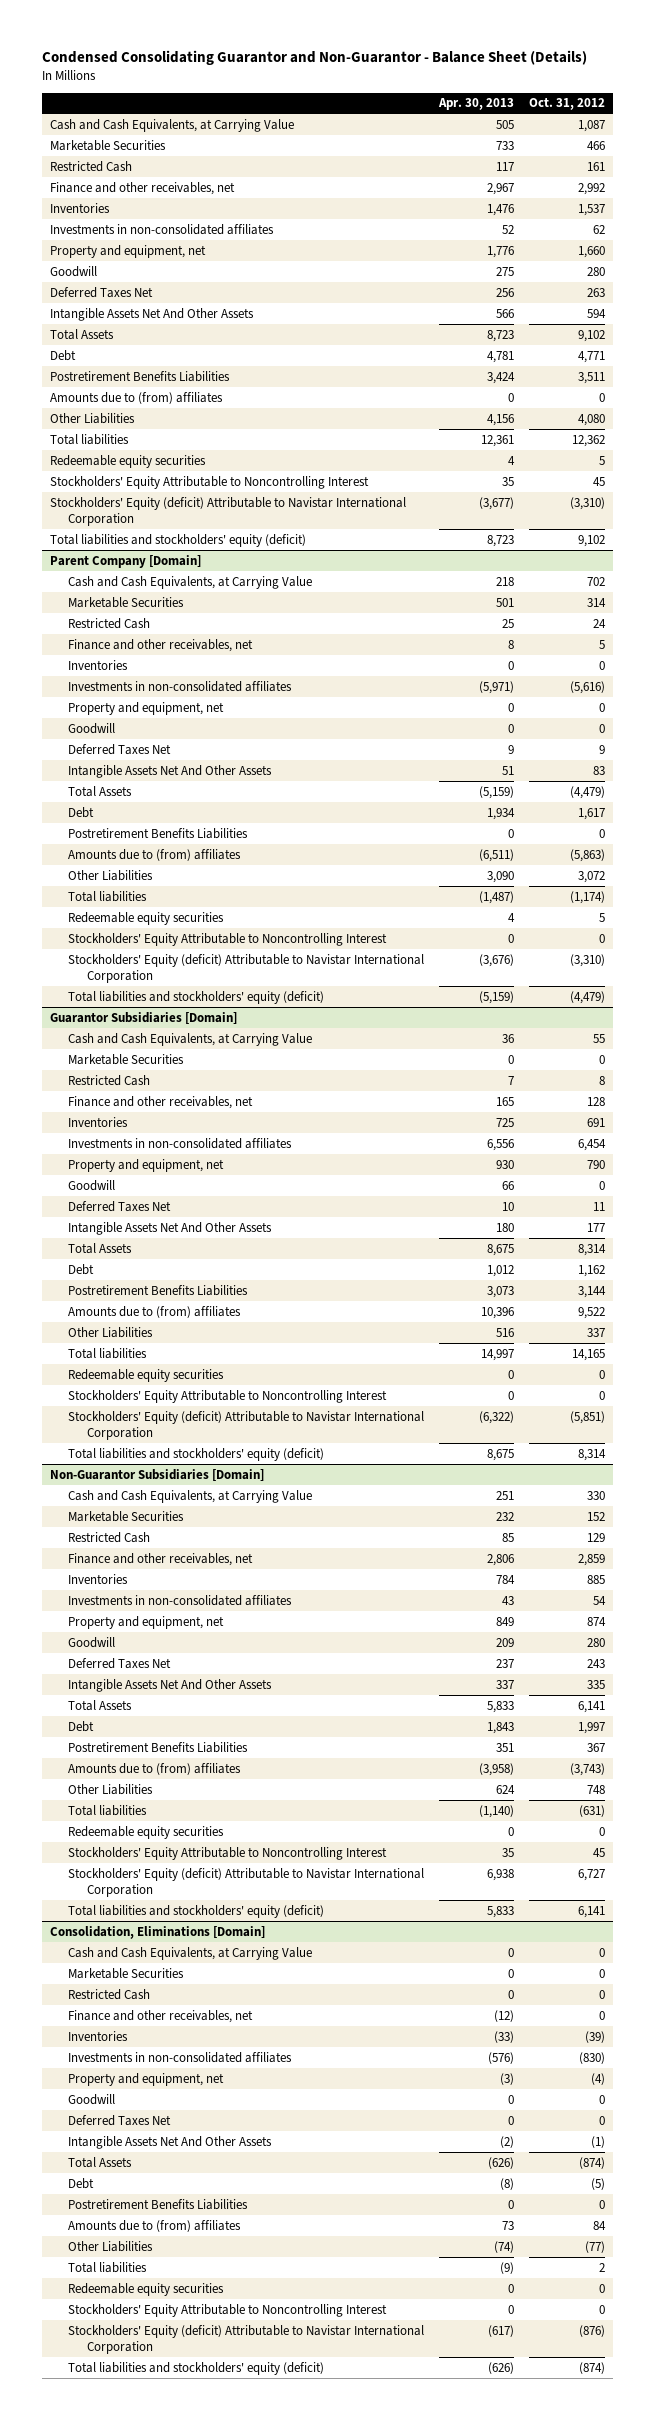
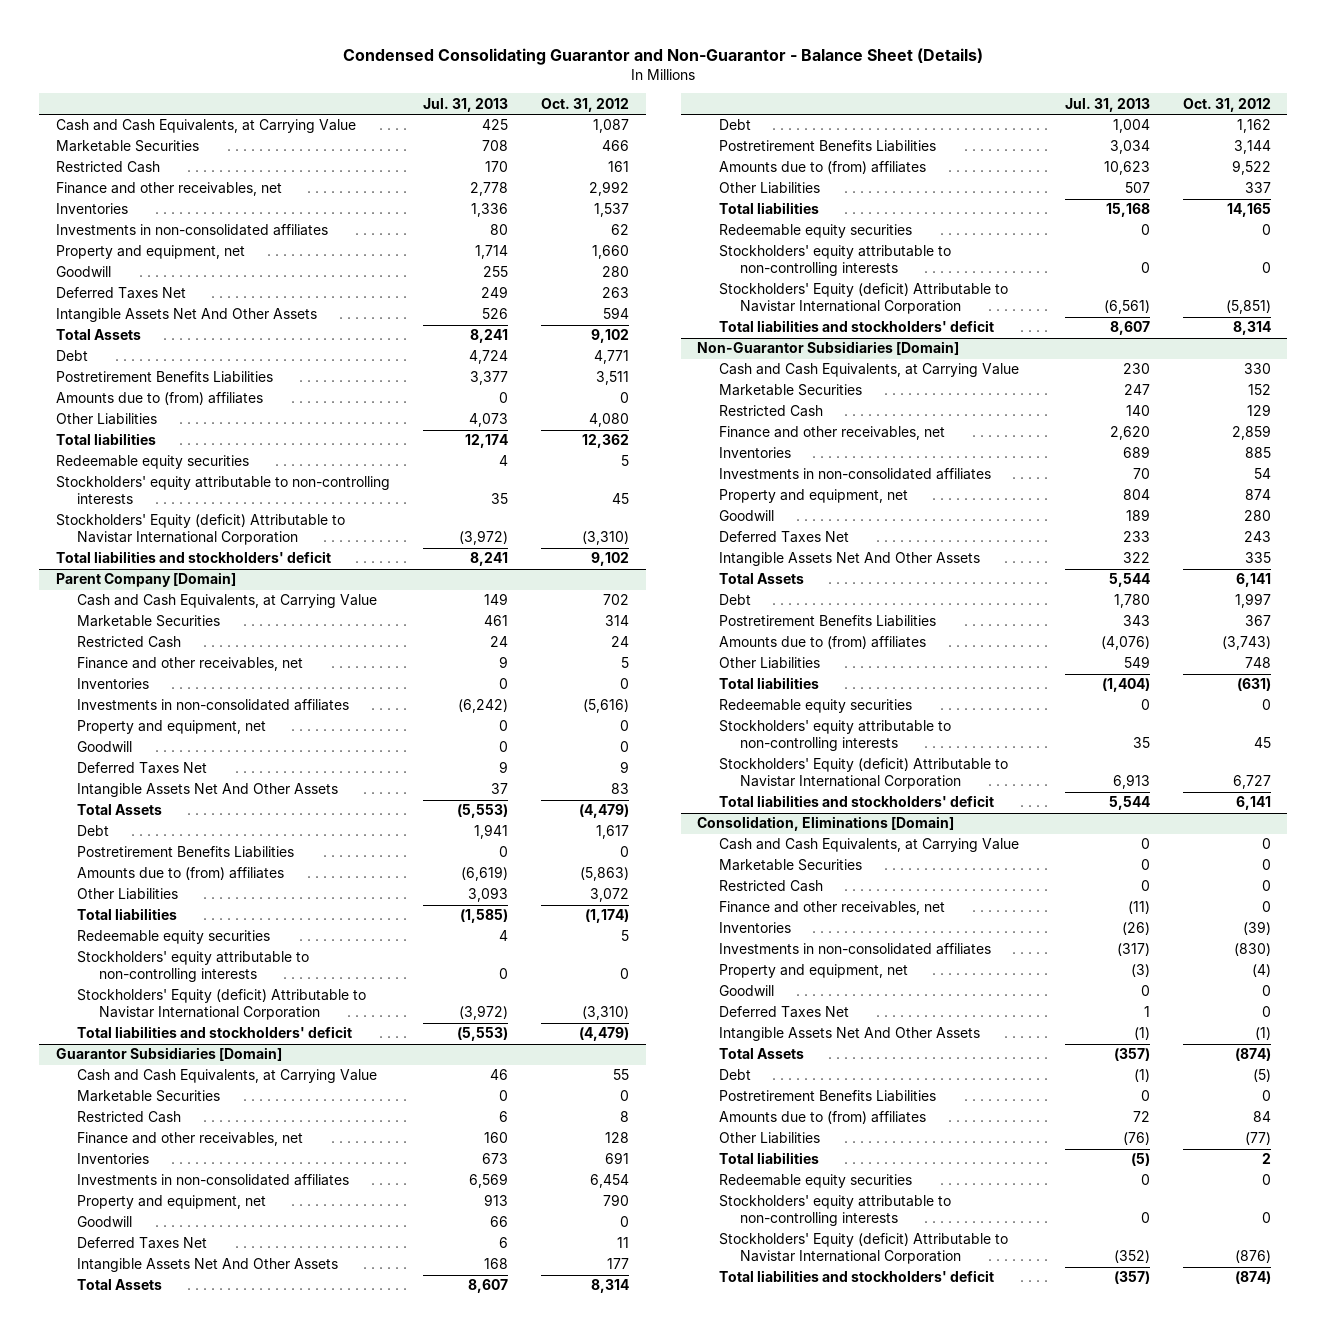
[438,98,515,111] Apr. 30, 2013 -> none
none -> [423,97,509,112] Jul. 31, 2013
[49,475,369,489] Stockholders' Equity Attributable to Noncontrolling Interest -> [55,476,390,505] Stockholders' equity attributable to non-controlling interests
[49,533,306,547] Total liabilities and stockholders' equity (deficit) -> [55,551,331,564] Total liabilities and stockholders' deficit
[68,932,388,946] Stockholders' Equity Attributable to Noncontrolling Interest -> [77,951,310,983] Stockholders' equity attributable to non-controlling interests
[68,990,325,1004] Total liabilities and stockholders' equity (deficit) -> [77,1026,353,1039] Total liabilities and stockholders' deficit
[68,1389,388,1403] Stockholders' Equity Attributable to Noncontrolling Interest -> [718,245,951,277] Stockholders' equity attributable to non-controlling interests
[68,1447,325,1461] Total liabilities and stockholders' equity (deficit) -> [718,320,994,333] Total liabilities and stockholders' deficit
[68,1846,388,1860] Stockholders' Equity Attributable to Noncontrolling Interest -> [718,720,951,752] Stockholders' equity attributable to non-controlling interests
[68,1904,325,1918] Total liabilities and stockholders' equity (deficit) -> [718,795,994,808] Total liabilities and stockholders' deficit
[68,2303,388,2317] Stockholders' Equity Attributable to Noncontrolling Interest -> [718,1195,951,1227] Stockholders' equity attributable to non-controlling interests
[68,2361,325,2375] Total liabilities and stockholders' equity (deficit) -> [718,1270,994,1283] Total liabilities and stockholders' deficit

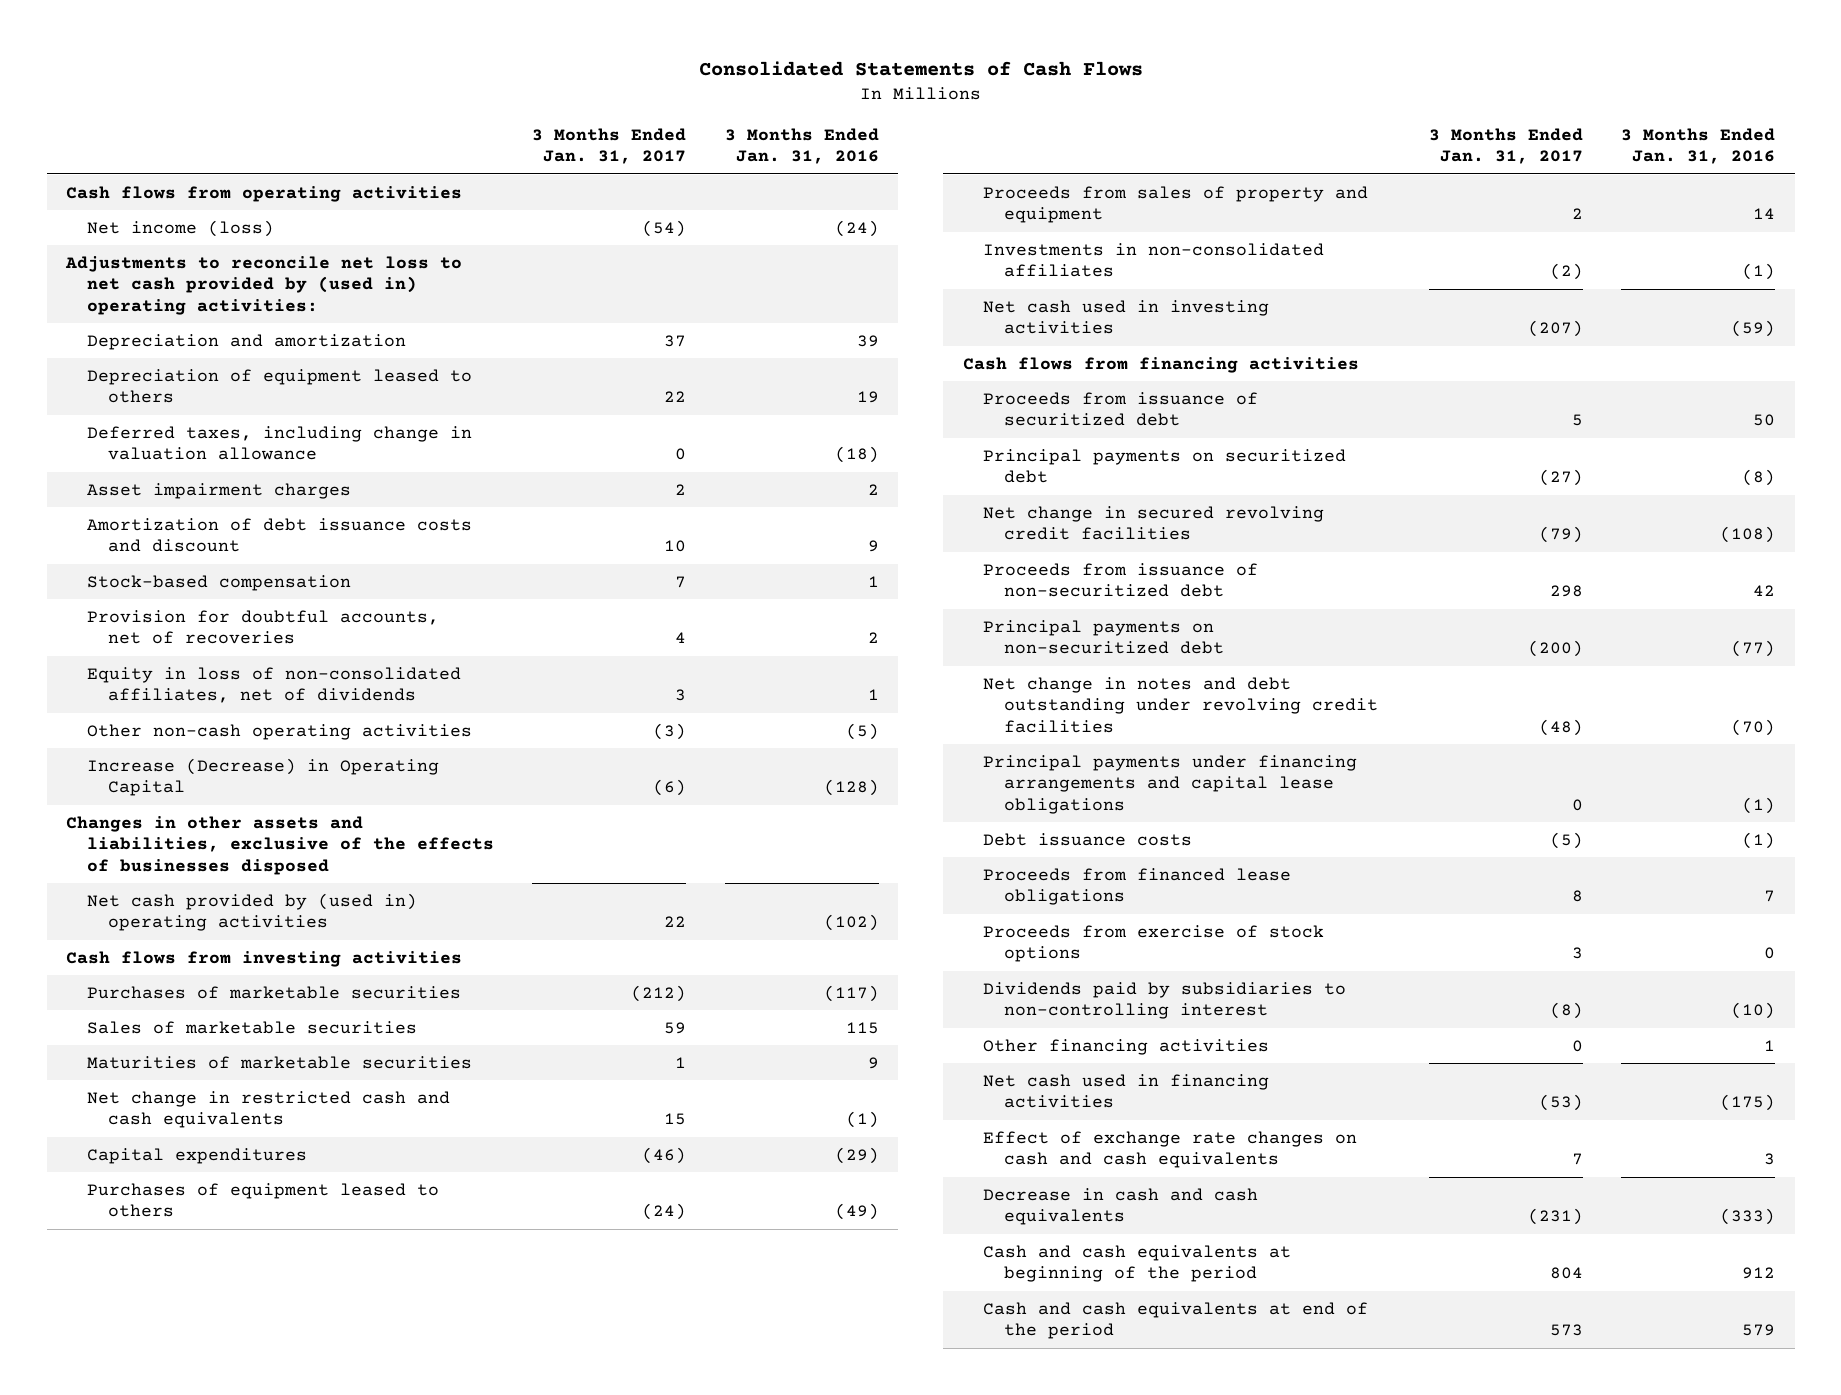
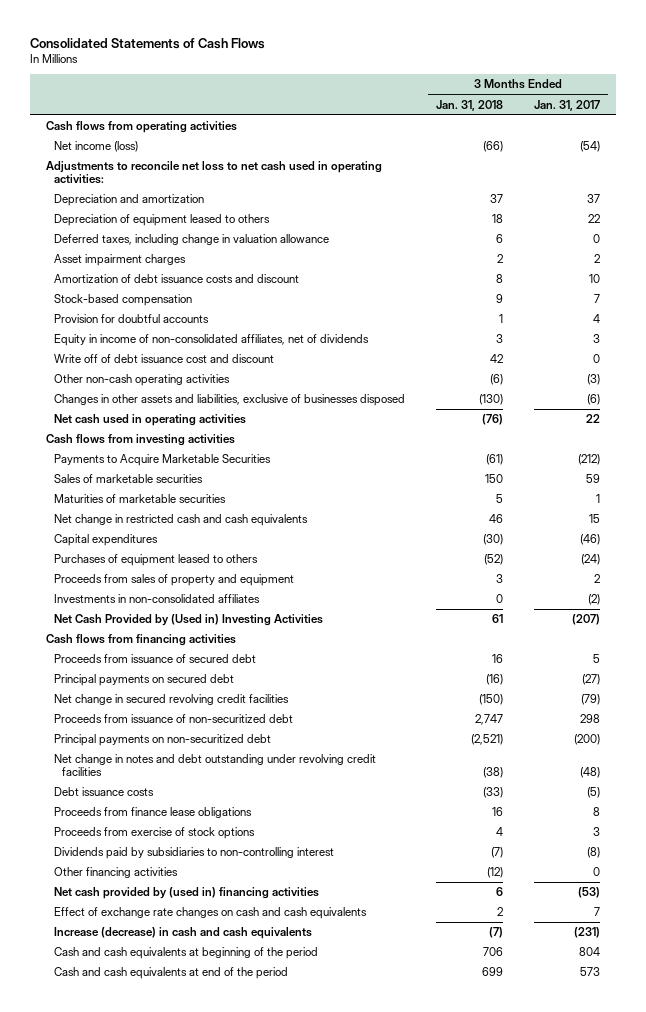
[724,127,879,165] 3 Months Ended Jan. 31, 2016 -> none
none -> [436,99,504,111] Jan. 31, 2018
[64,255,462,316] Adjustments to reconcile net loss to net cash provided by (used in) operating activities: -> [45,161,382,185] Adjustments to reconcile net loss to net cash used in operating activities:
[86,609,439,645] Provision for doubtful accounts, net of recoveries -> [53,314,209,324] Provision for doubtful accounts
[86,666,461,704] Equity in loss of non-consolidated affiliates, net of dividends -> [53,334,369,347] Equity in income of non-consolidated affiliates, net of dividends
none -> [53,354,274,364] Write off of debt issuance cost and discount
[65,815,494,876] Changes in other assets and liabilities, exclusive of the effects of businesses disposed -> none
[86,757,439,797] Increase (Decrease) in Operating Capital -> [53,394,405,407] Changes in other assets and liabilities, exclusive of businesses disposed
[86,892,417,932] Net cash provided by (used in) operating activities -> [53,414,246,427] Net cash used in operating activities
[86,985,461,999] Purchases of marketable securities -> [53,454,271,467] Payments to Acquire Marketable Securities
[983,299,1270,335] Net cash used in investing activities -> [53,614,323,627] Net Cash Provided by (Used in) Investing Activities
[983,391,1259,427] Proceeds from issuance of securitized debt -> [53,654,256,664] Proceeds from issuance of secured debt
[983,448,1347,484] Principal payments on securitized debt -> [53,674,234,687] Principal payments on secured debt
[983,754,1358,815] Principal payments under financing arrangements and capital lease obligations -> none
[983,867,1292,906] Proceeds from financed lease obligations -> [53,807,252,819] Proceeds from finance lease obligations
[983,1073,1270,1109] Net cash used in financing activities -> [53,887,319,900] Net cash provided by (used in) financing activities
[983,1187,1259,1226] Decrease in cash and cash equivalents -> [53,927,312,940] Increase (decrease) in cash and cash equivalents

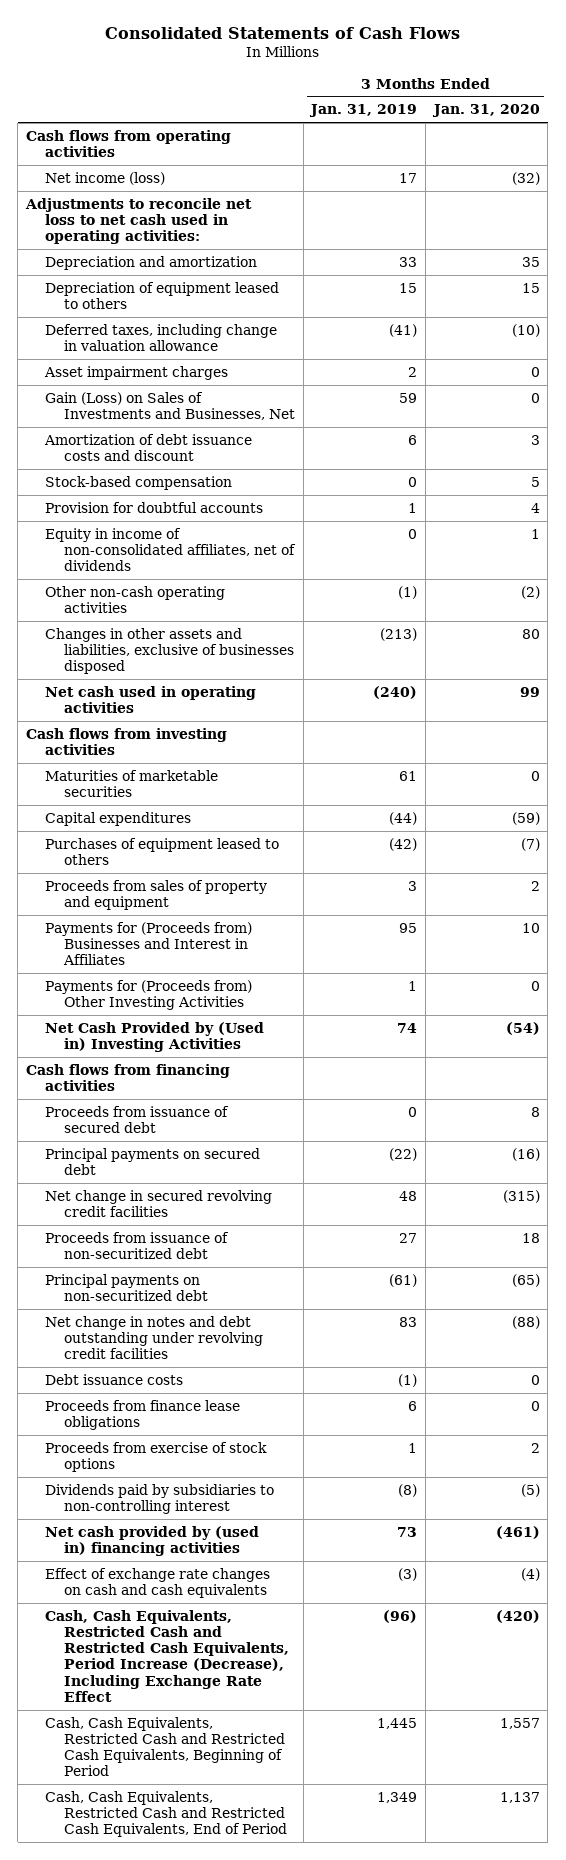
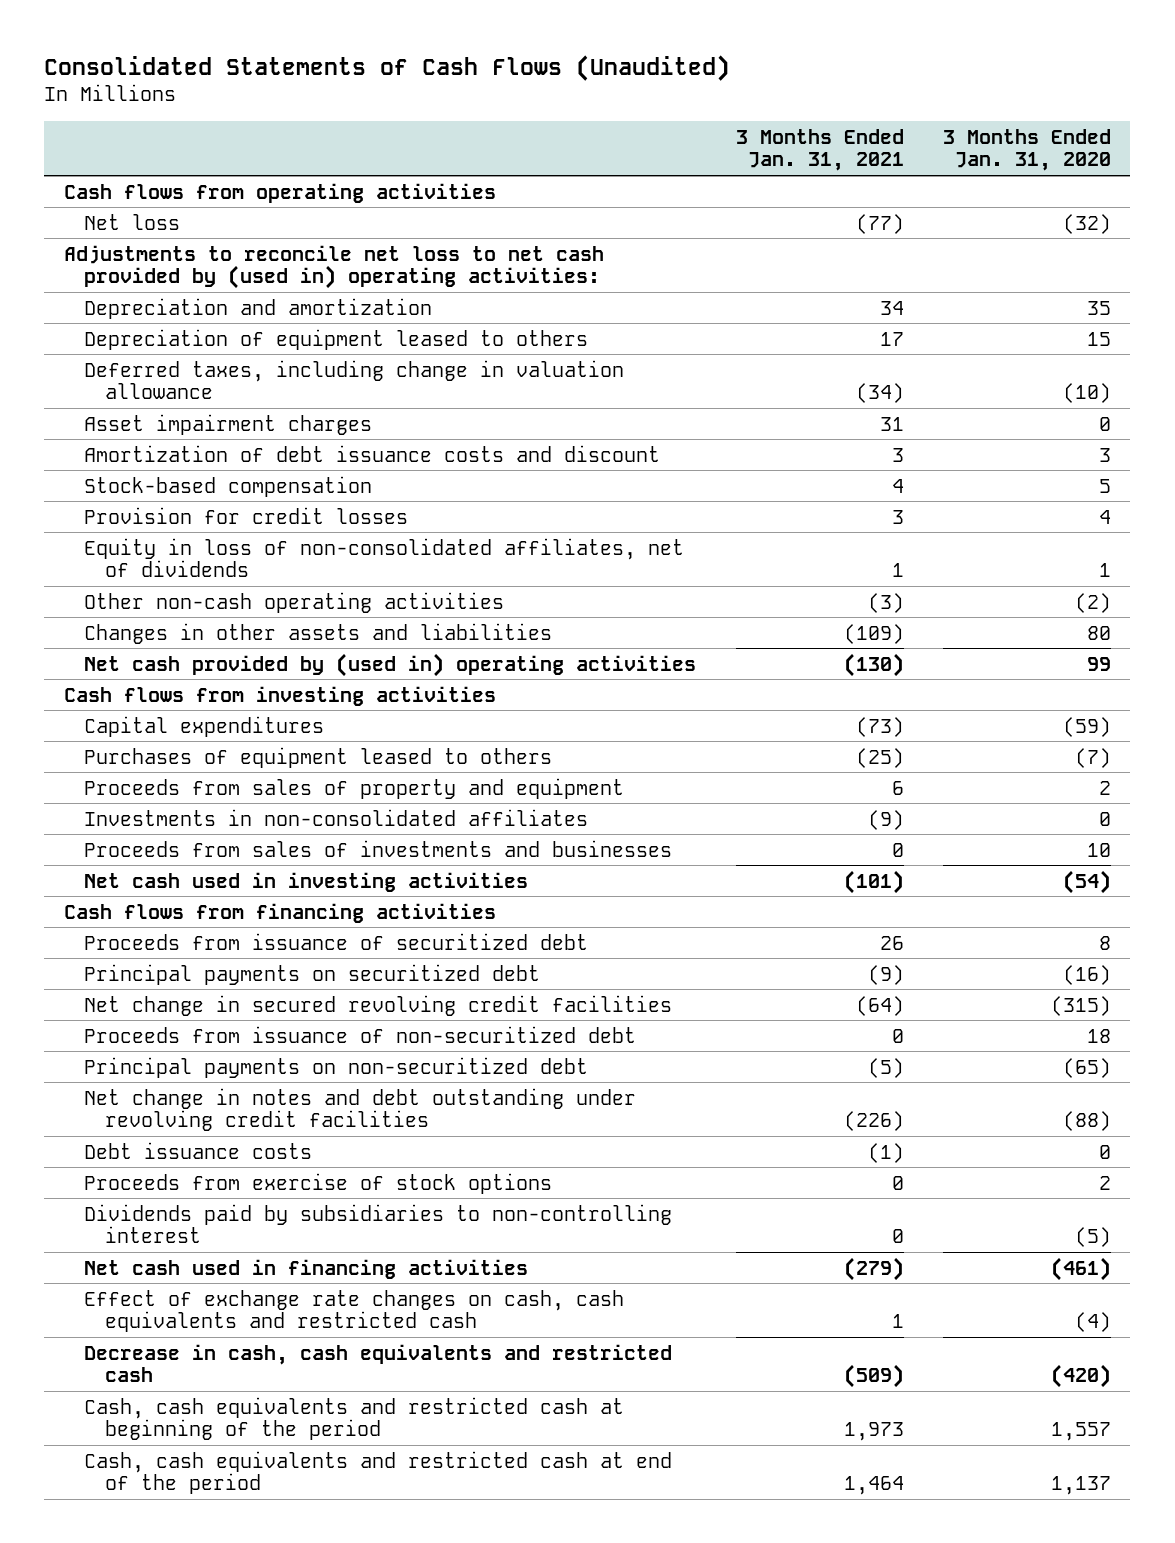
[104,26,460,39] Consolidated Statements of Cash Flows -> [44,54,731,81] Consolidated Statements of Cash Flows (Unaudited)
[309,104,418,118] Jan. 31, 2019 -> none
none -> [735,128,904,172] 3 Months Ended Jan. 31, 2021
[45,171,166,185] Net income (loss) -> [84,213,181,230] Net loss
[25,197,253,245] Adjustments to reconcile net loss to net cash used in operating activities: -> [63,244,604,290] Adjustments to reconcile net loss to net cash provided by (used in) operating activities:
[45,391,296,421] Gain (Loss) on Sales of Investments and Businesses, Net -> none
[45,501,264,513] Provision for doubtful accounts -> [84,506,409,524] Provision for credit losses
[45,527,297,572] Equity in income of non-consolidated affiliates, net of dividends -> [84,537,685,578] Equity in loss of non-consolidated affiliates, net of dividends
[45,627,295,675] Changes in other assets and liabilities, exclusive of businesses disposed -> [84,622,553,644] Changes in other assets and liabilities
[45,685,257,714] Net cash used in operating activities -> [84,652,697,677] Net cash provided by (used in) operating activities
[45,769,219,798] Maturities of marketable securities -> none
[45,921,253,966] Payments for (Proceeds from) Businesses and Interest in Affiliates -> none
[45,979,253,1011] Payments for (Proceeds from) Other Investing Activities -> none
none -> [84,808,589,826] Investments in non-consolidated affiliates
none -> [84,839,673,857] Proceeds from sales of investments and businesses
[45,1021,265,1053] Net Cash Provided by (Used in) Investing Activities -> [84,871,529,892] Net cash used in investing activities
[45,1105,230,1134] Proceeds from issuance of secured debt -> [84,932,589,950] Proceeds from issuance of securitized debt
[45,1147,261,1176] Principal payments on secured debt -> [84,963,541,985] Principal payments on securitized debt
[45,1399,241,1431] Proceeds from finance lease obligations -> none
[45,1525,260,1557] Net cash provided by (used in) financing activities -> [84,1258,529,1279] Net cash used in financing activities
[45,1567,271,1599] Effect of exchange rate changes on cash and cash equivalents -> [84,1289,625,1333] Effect of exchange rate changes on cash, cash equivalents and restricted cash
[45,1609,290,1702] Cash, Cash Equivalents, Restricted Cash and Restricted Cash Equivalents, Period Increase (Decrease), Including Exchange Rate Effect -> [84,1343,673,1383] Decrease in cash, cash equivalents and restricted cash
[45,1716,286,1777] Cash, Cash Equivalents, Restricted Cash and Restricted Cash Equivalents, Beginning of Period -> [84,1396,625,1441] Cash, cash equivalents and restricted cash at beginning of the period
[45,1790,288,1838] Cash, Cash Equivalents, Restricted Cash and Restricted Cash Equivalents, End of Period -> [84,1450,673,1495] Cash, cash equivalents and restricted cash at end of the period

